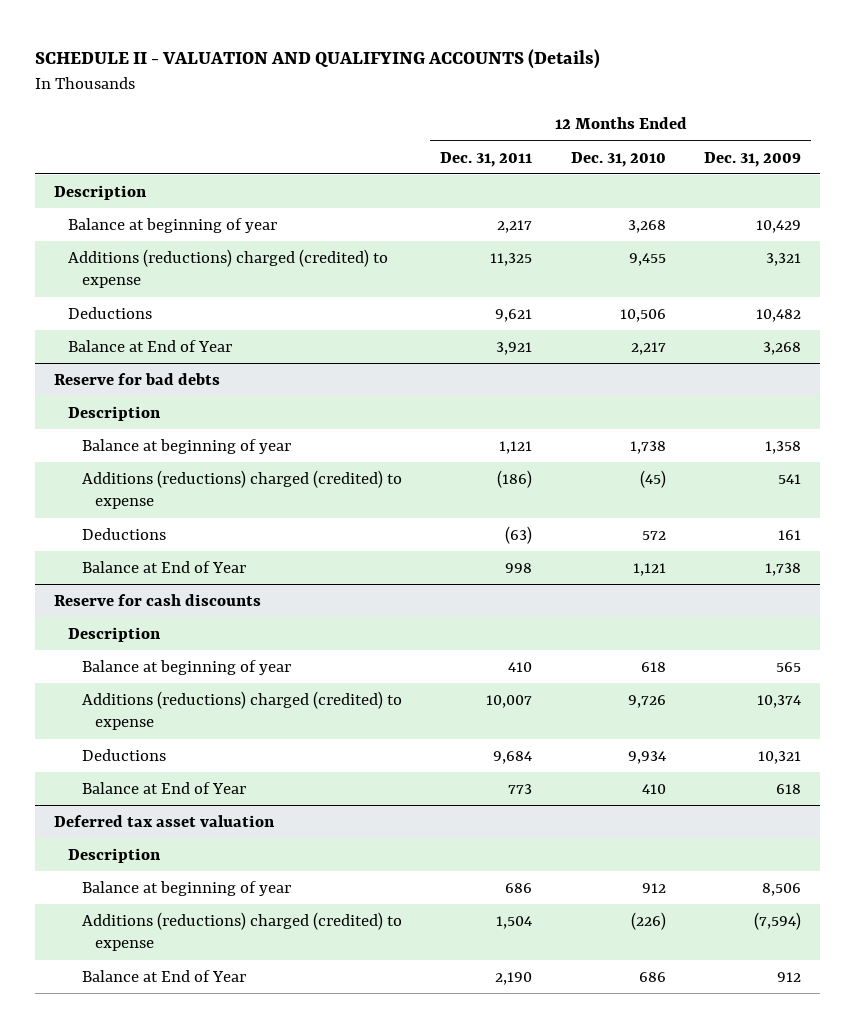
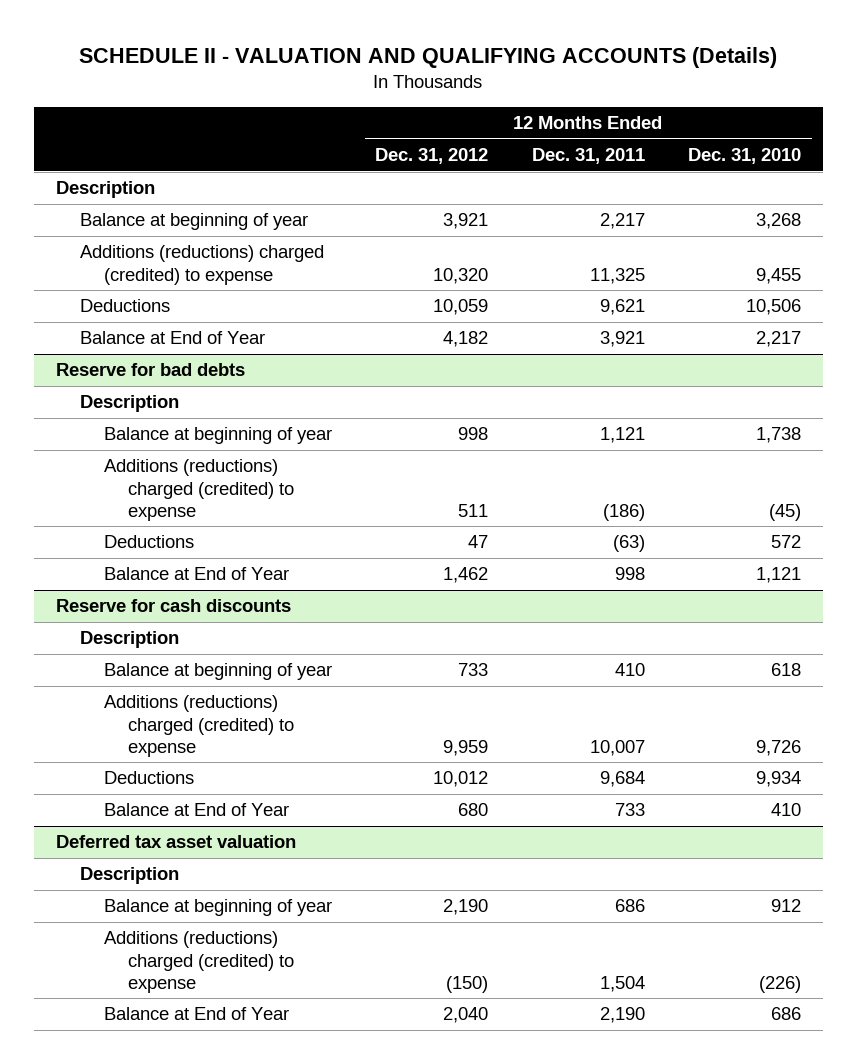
[704,151,802,167] Dec. 31, 2009 -> none
none -> [375,148,489,165] Dec. 31, 2012
[508,783,533,794] 773 -> [614,803,645,817] 733

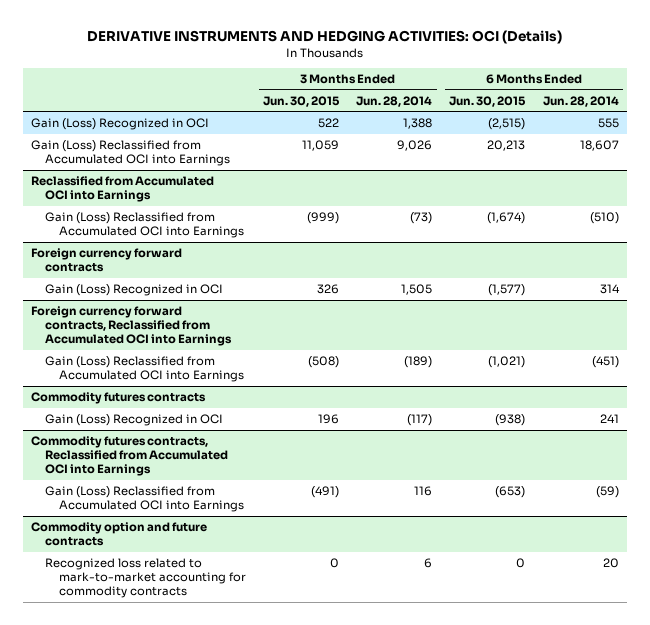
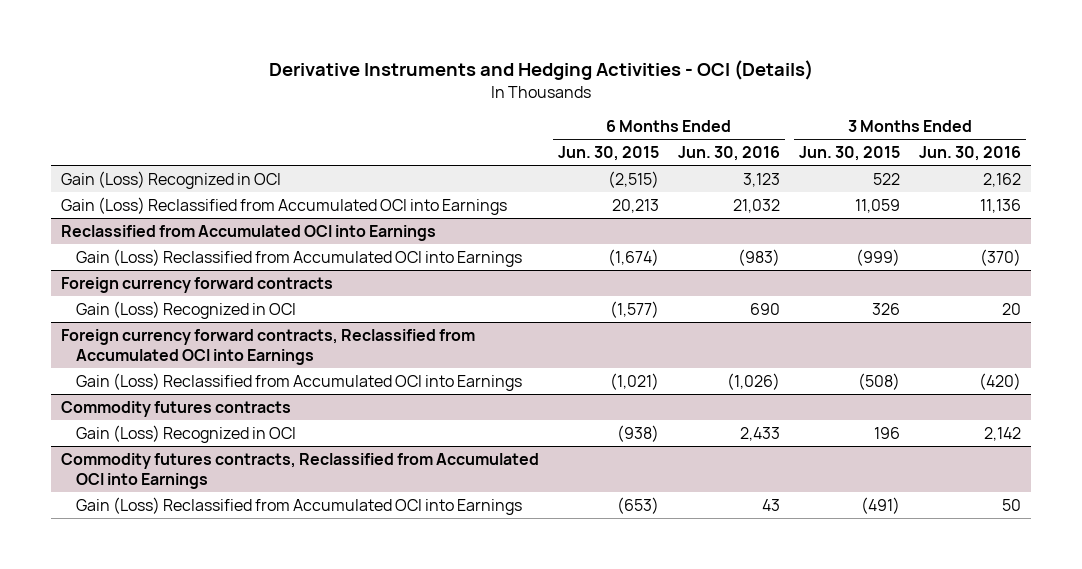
[86,29,562,44] DERIVATIVE INSTRUMENTS AND HEDGING ACTIVITIES: OCI (Details) -> [269,59,814,80] Derivative Instruments and Hedging Activities - OCI (Details)
[356,95,433,107] Jun. 28, 2014 -> none
[542,95,619,107] Jun. 28, 2014 -> none
none -> [678,146,781,162] Jun. 30, 2016
none -> [919,146,1022,162] Jun. 30, 2016
[31,522,208,547] Commodity option and future contracts -> none
[45,558,247,599] Recognized loss related to mark-to-market accounting for commodity contracts -> none

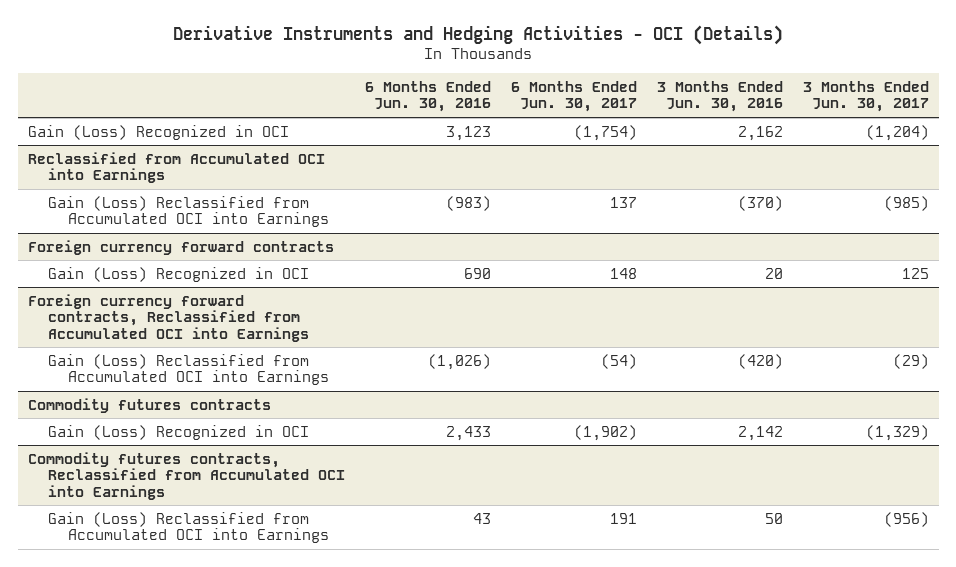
[557,146,659,162] Jun. 30, 2015 -> none
[799,146,901,162] Jun. 30, 2015 -> none
none -> [510,80,637,113] 6 Months Ended Jun. 30, 2017
none -> [802,80,929,113] 3 Months Ended Jun. 30, 2017
[60,196,507,215] Gain (Loss) Reclassified from Accumulated OCI into Earnings -> none

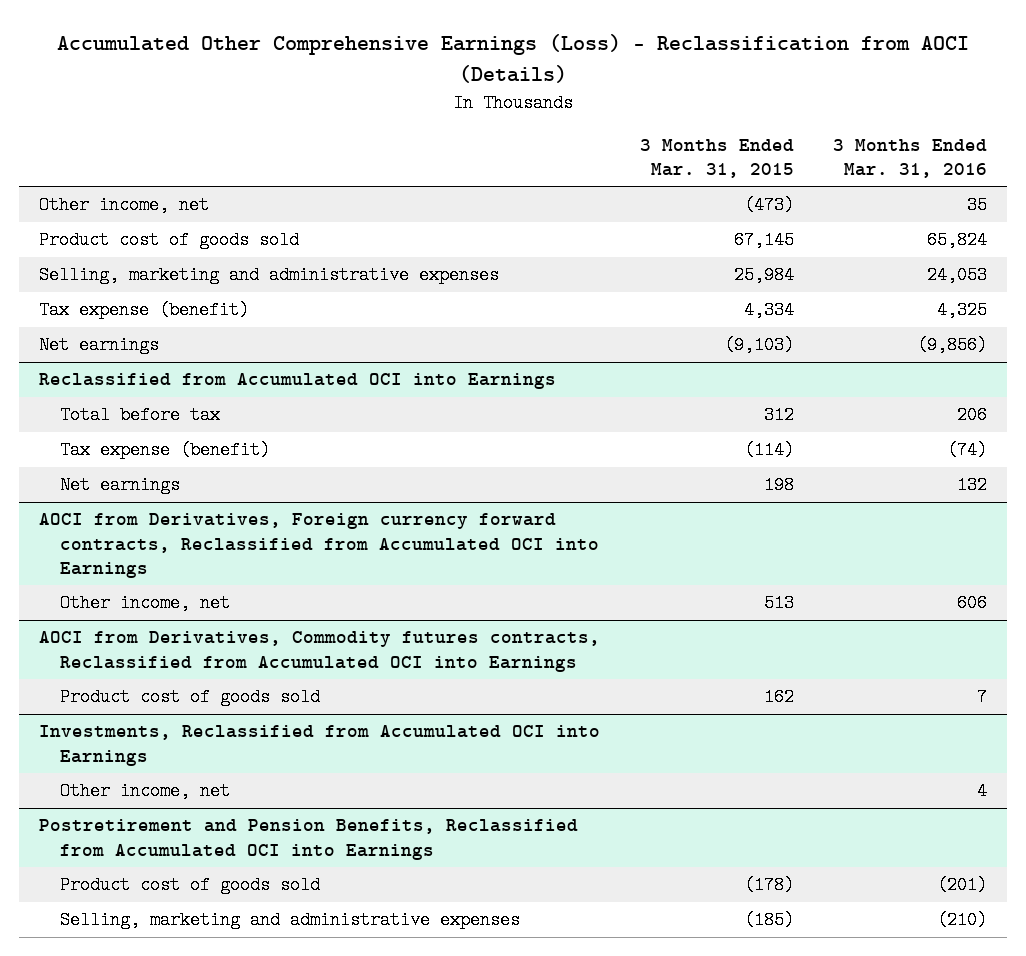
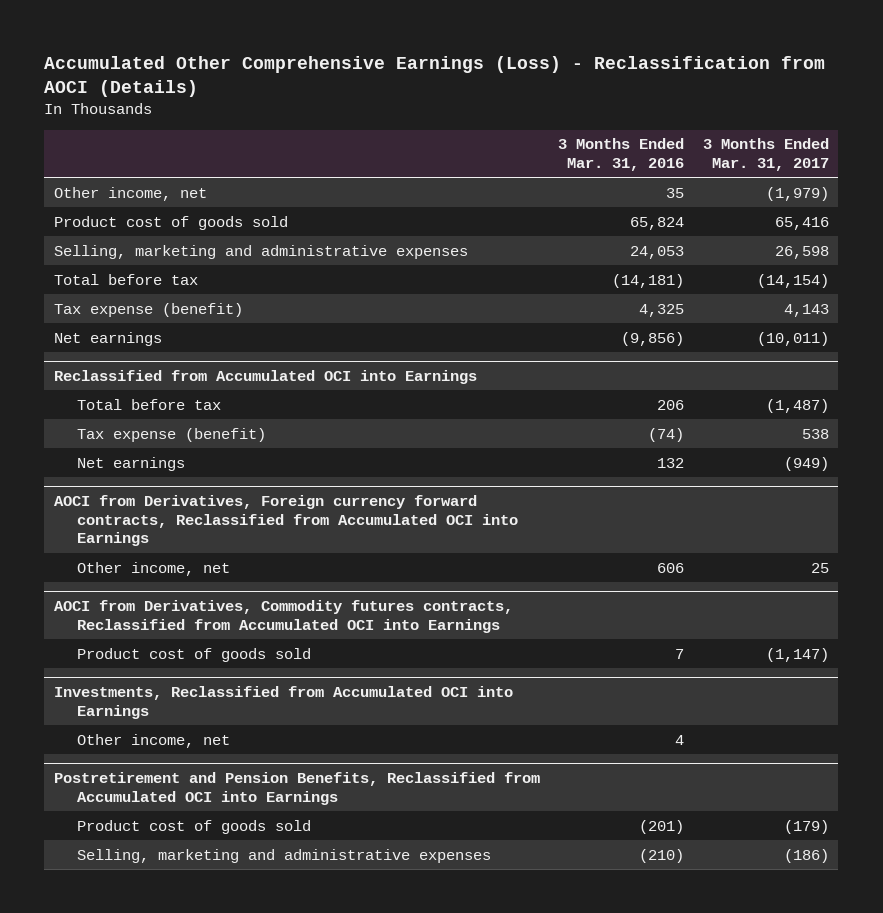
[639,138,794,179] 3 Months Ended Mar. 31, 2015 -> none
none -> [702,138,829,171] 3 Months Ended Mar. 31, 2017
none -> [53,273,198,285] Total before tax

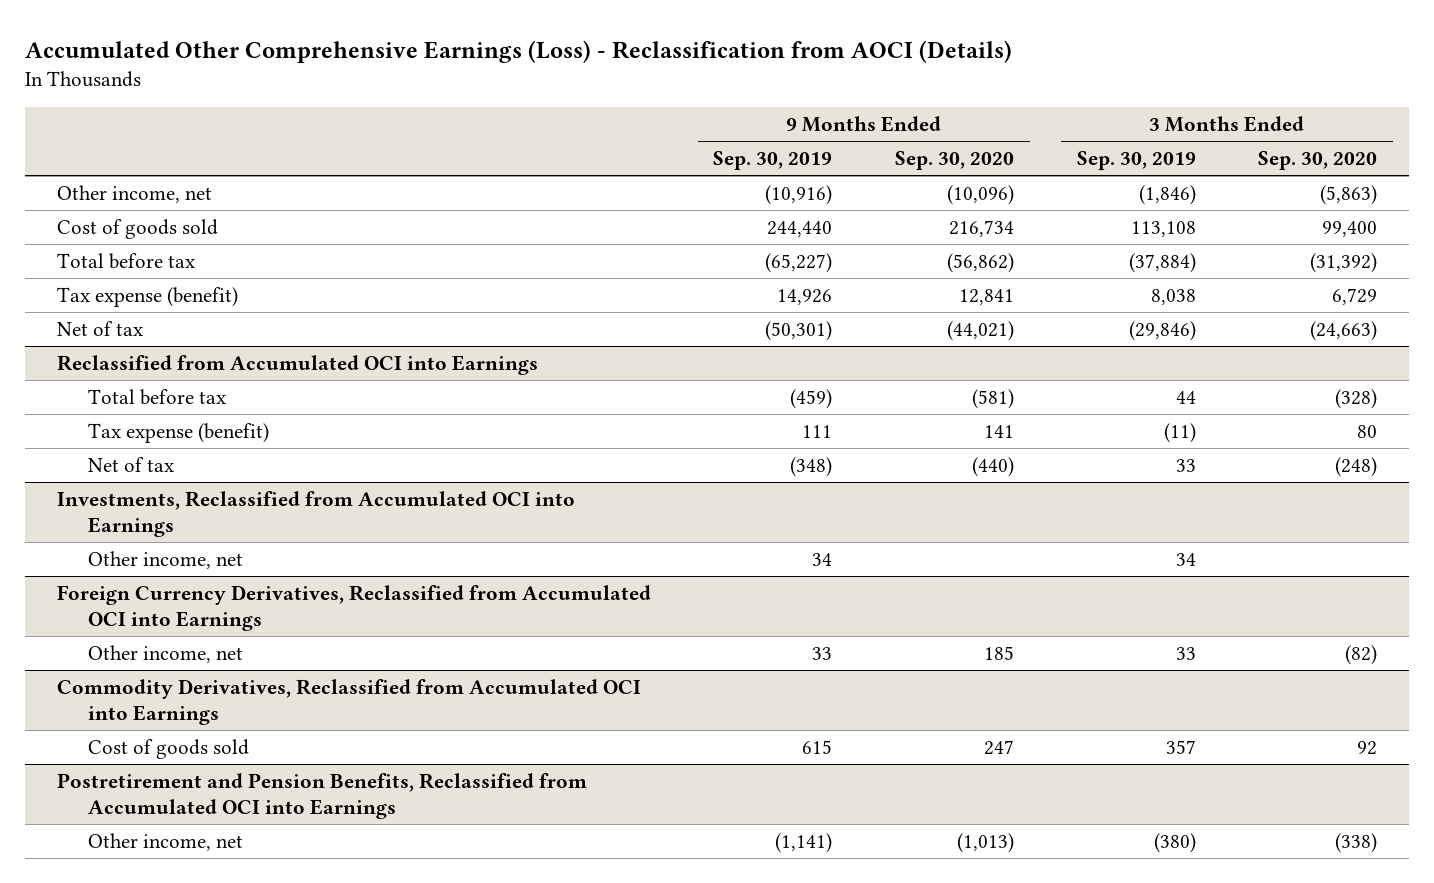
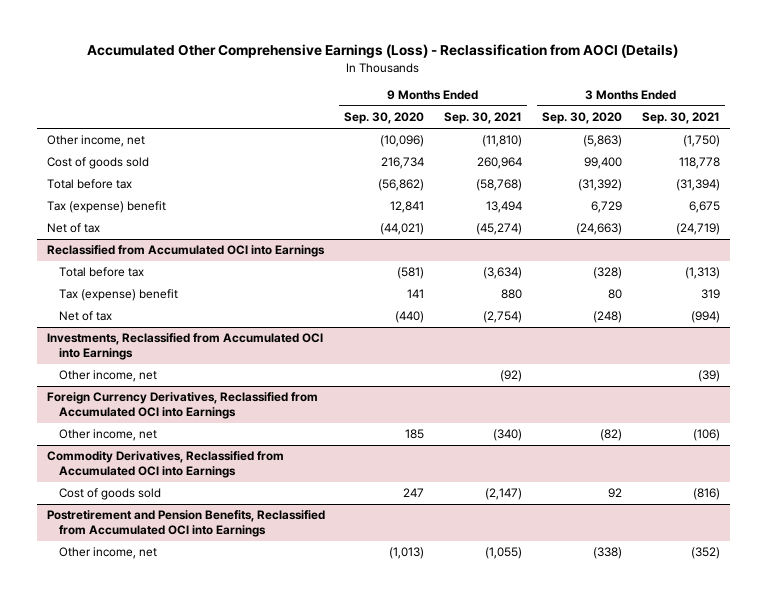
[713,150,833,170] Sep. 30, 2019 -> none
[1076,150,1196,170] Sep. 30, 2019 -> none
none -> [444,112,523,125] Sep. 30, 2021
none -> [641,112,720,125] Sep. 30, 2021
[56,286,238,307] Tax expense (benefit) -> [46,201,166,214] Tax (expense) benefit
[87,422,269,443] Tax expense (benefit) -> [58,289,178,302] Tax (expense) benefit

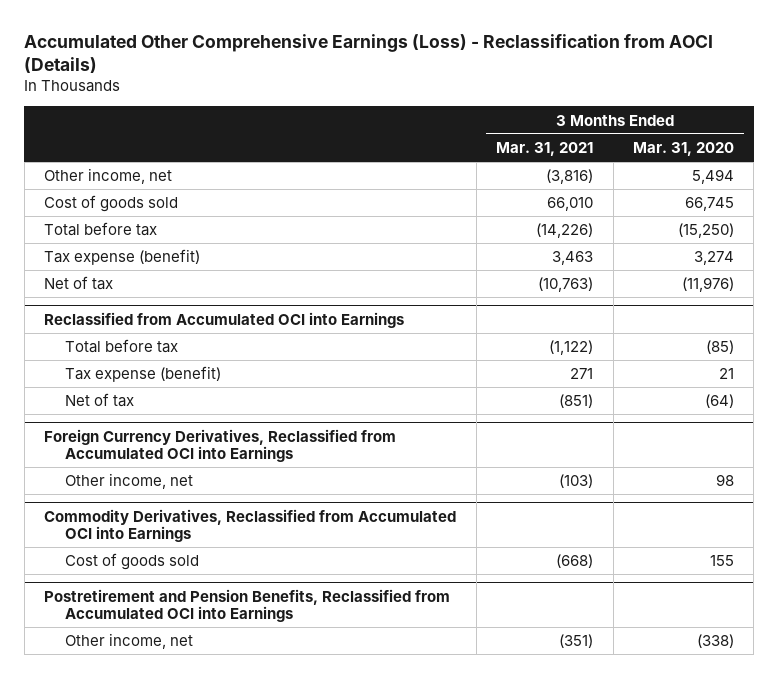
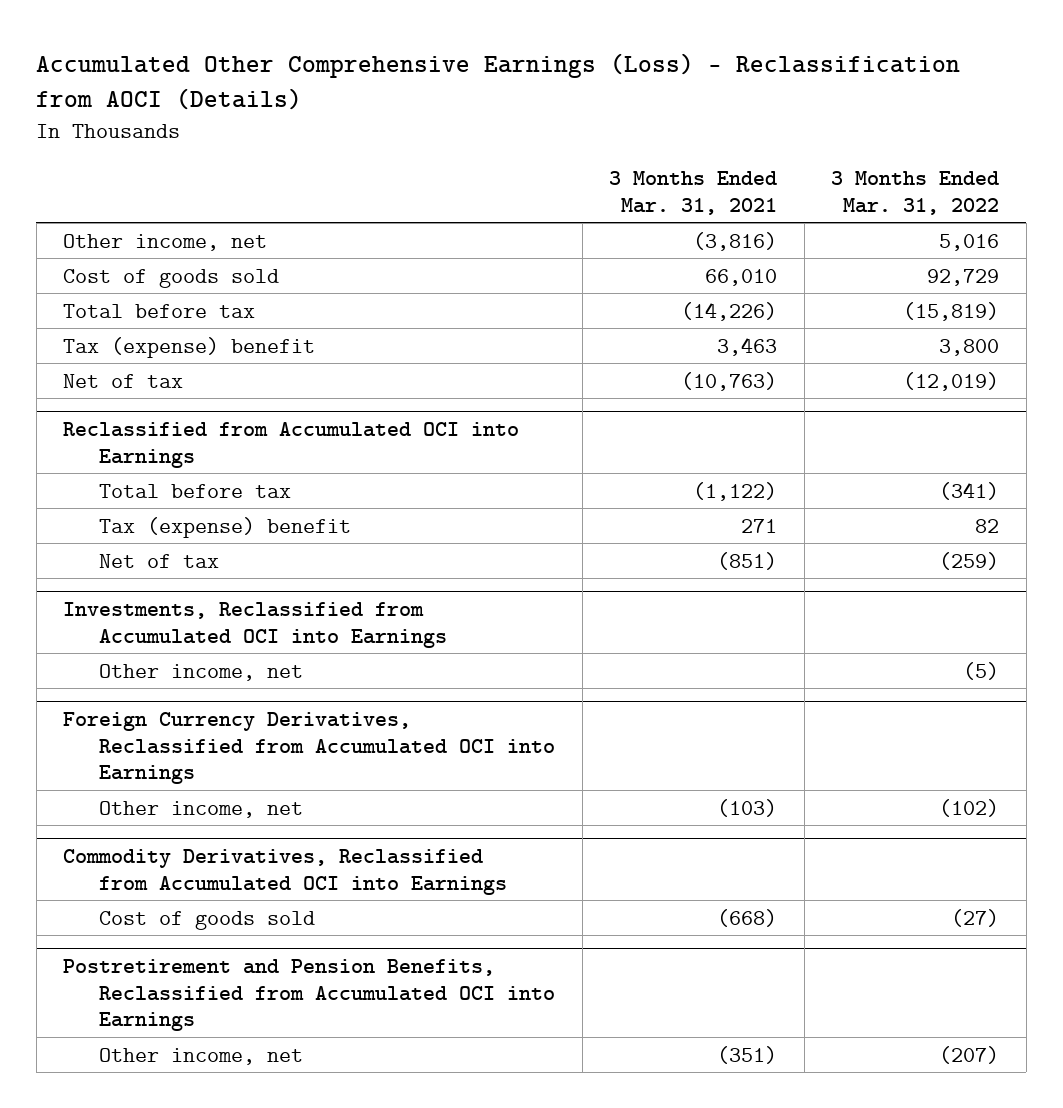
[632,141,734,156] Mar. 31, 2020 -> none
none -> [831,170,1000,215] 3 Months Ended Mar. 31, 2022
[44,249,201,266] Tax expense (benefit) -> [63,336,316,358] Tax (expense) benefit
[65,366,222,383] Tax expense (benefit) -> [99,516,352,538] Tax (expense) benefit
none -> [63,601,448,648] Investments, Reclassified from Accumulated OCI into Earnings
none -> [99,663,304,681] Other income, net

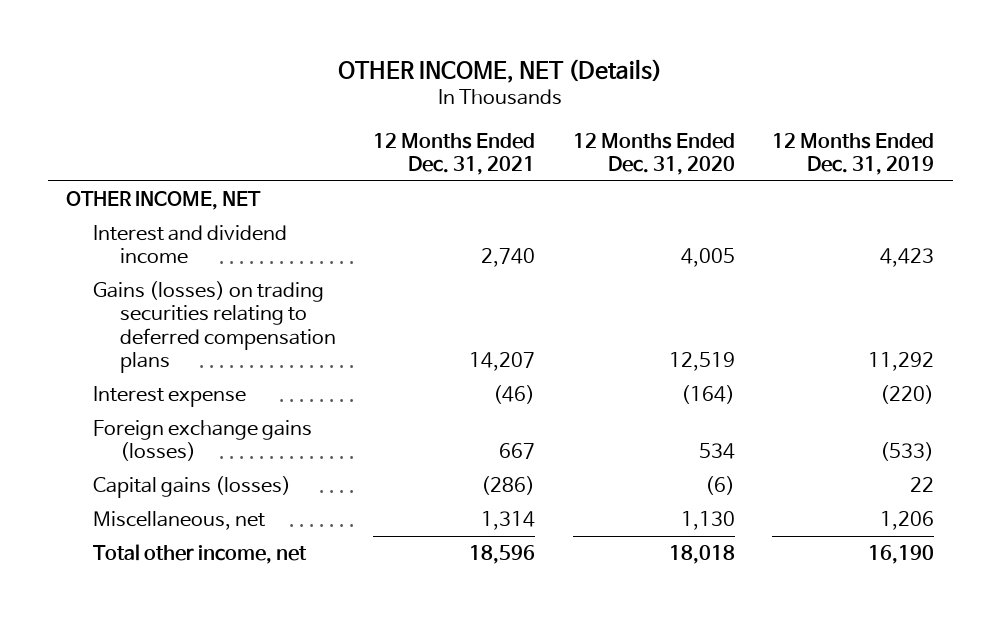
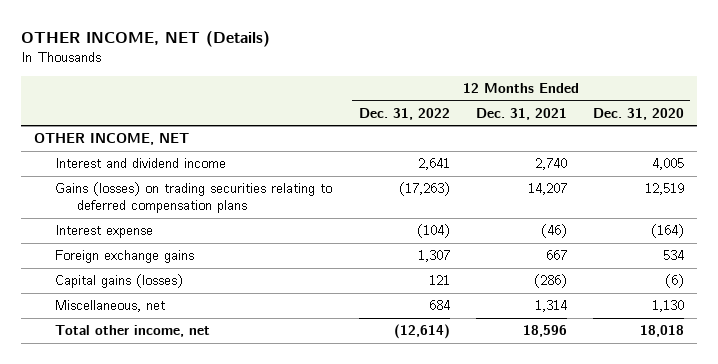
[771,132,934,175] 12 Months Ended Dec. 31, 2019 -> none
none -> [358,107,450,120] Dec. 31, 2022
[93,420,313,462] Foreign exchange gains (losses) -> [55,250,195,264] Foreign exchange gains

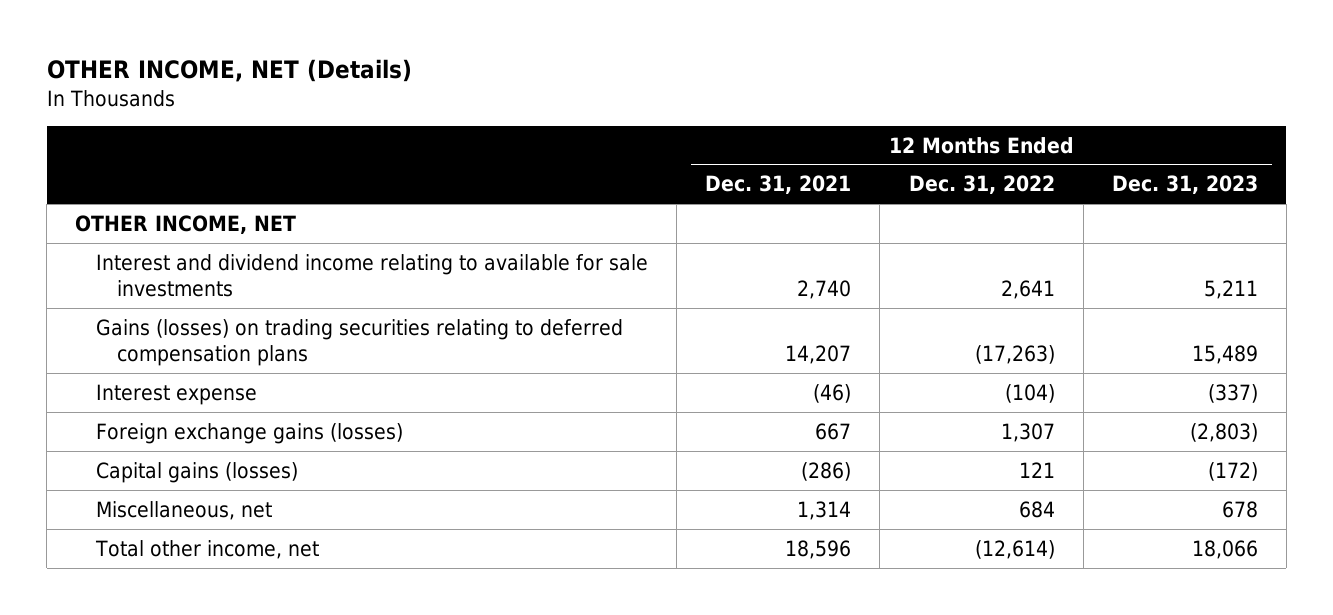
[592,107,684,120] Dec. 31, 2020 -> none
none -> [1111,175,1258,195] Dec. 31, 2023
[55,158,227,169] Interest and dividend income -> [96,253,649,297] Interest and dividend income relating to available for sale investments
[55,250,195,264] Foreign exchange gains -> [96,422,404,444] Foreign exchange gains (losses)

